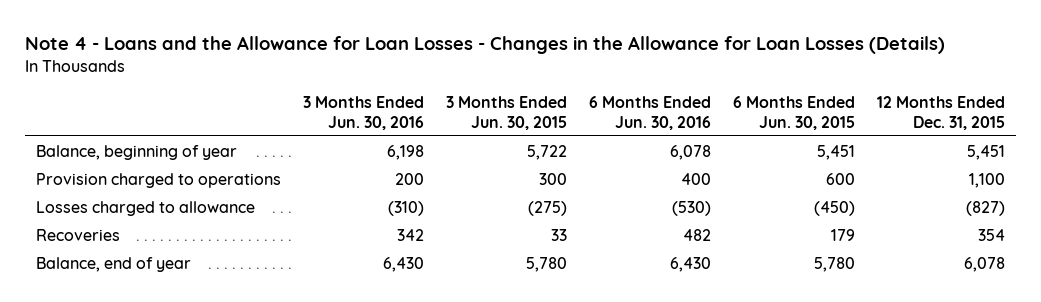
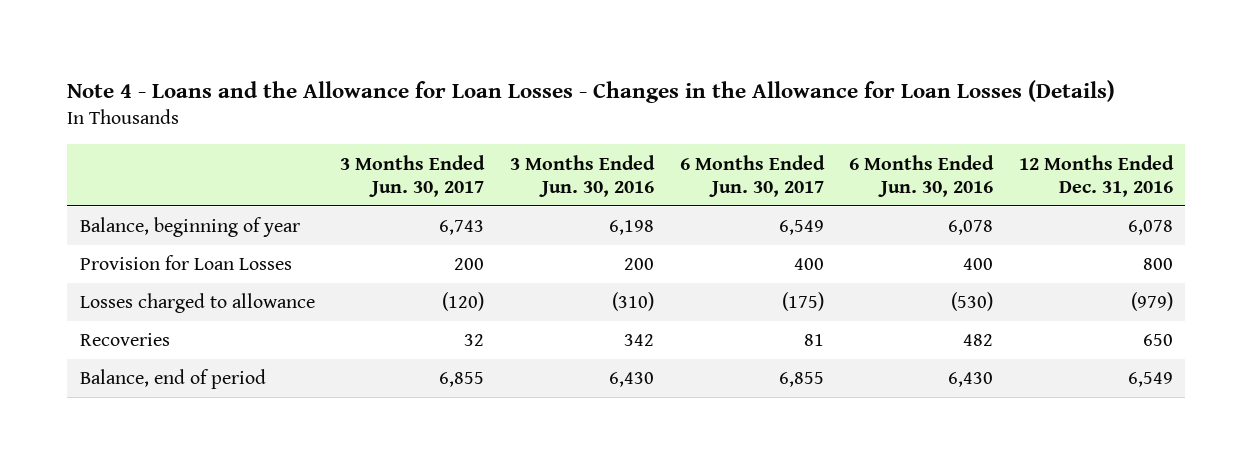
[446,95,568,130] 3 Months Ended Jun. 30, 2015 -> none
[732,95,855,130] 6 Months Ended Jun. 30, 2015 -> none
[876,95,1005,130] 12 Months Ended Dec. 31, 2015 -> none
none -> [340,154,486,197] 3 Months Ended Jun. 30, 2017
none -> [679,154,825,197] 6 Months Ended Jun. 30, 2017
none -> [1018,154,1174,197] 12 Months Ended Dec. 31, 2016
[36,172,282,188] Provision charged to operations -> [79,255,292,271] Provision for Loan Losses
[36,256,192,272] Balance, end of year -> [79,369,266,390] Balance, end of period

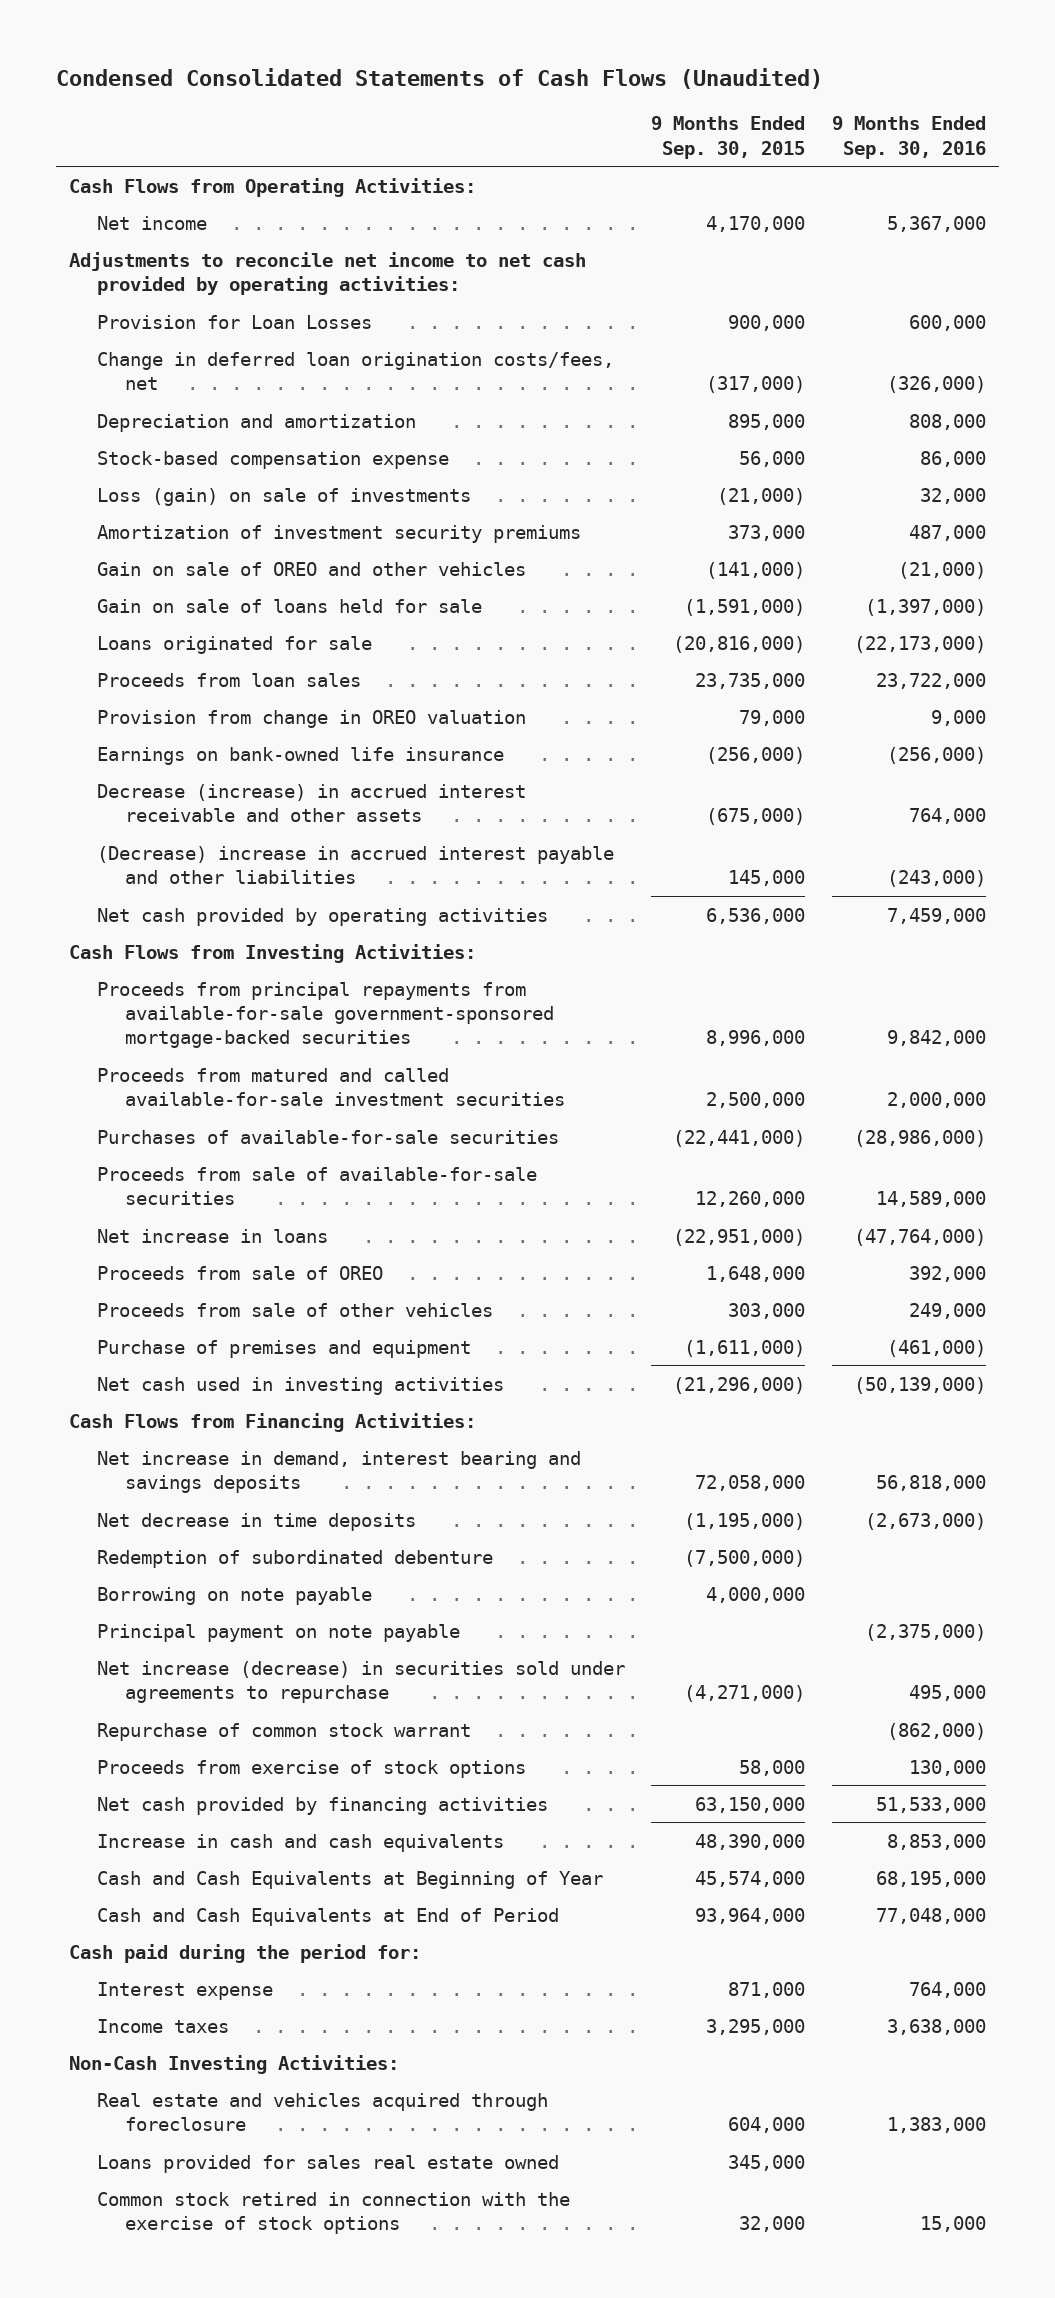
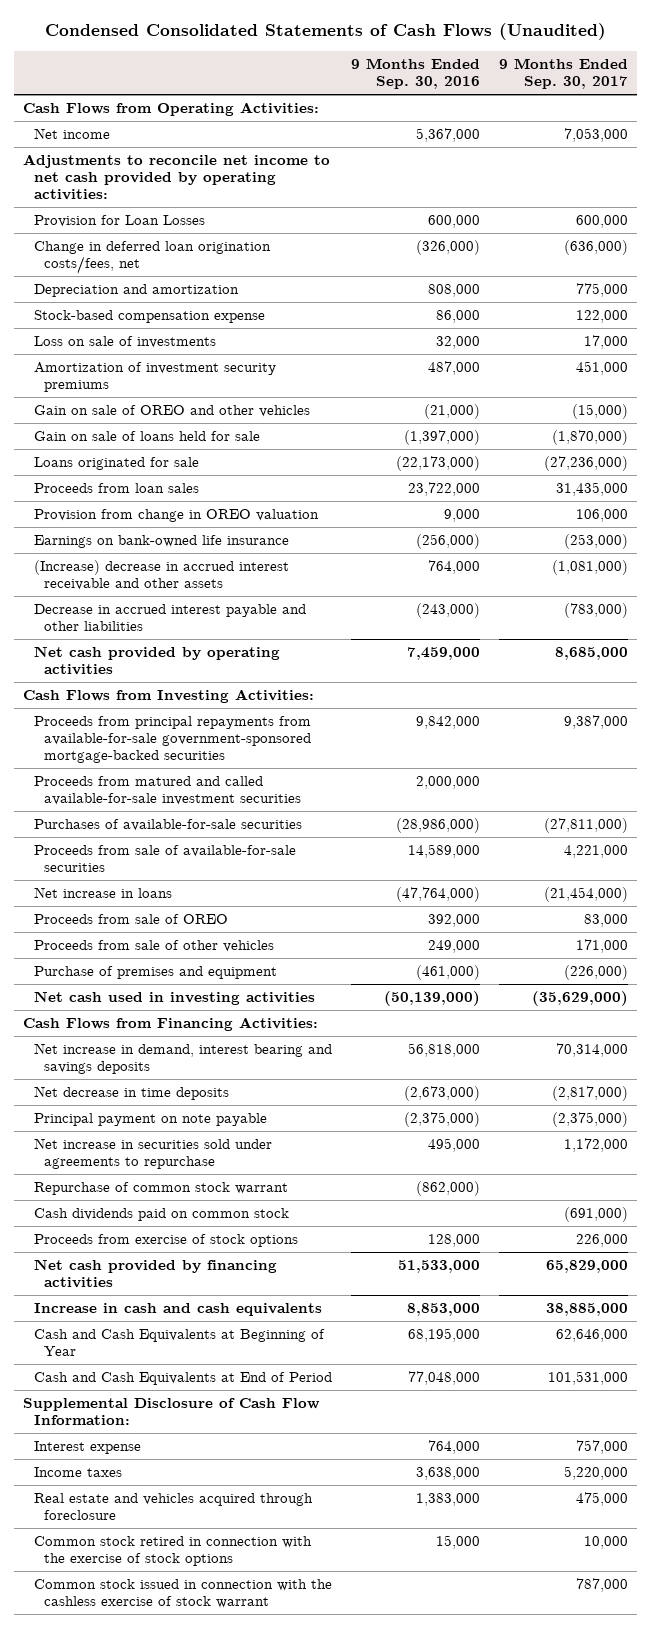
[651,116,806,159] 9 Months Ended Sep. 30, 2015 -> none
none -> [498,58,628,90] 9 Months Ended Sep. 30, 2017
[96,487,471,506] Loss (gain) on sale of investments -> [33,336,216,349] Loss on sale of investments
[96,783,526,822] Decrease (increase) in accrued interest receivable and other assets -> [33,560,289,591] (Increase) decrease in accrued interest receivable and other assets
[96,845,614,884] (Decrease) increase in accrued interest payable and other liabilities -> [33,604,306,632] Decrease in accrued interest payable and other liabilities
[96,1549,493,1568] Redemption of subordinated debenture -> none
[96,1586,372,1605] Borrowing on note payable -> none
[96,1660,625,1703] Net increase (decrease) in securities sold under agreements to repurchase -> [33,1138,272,1170] Net increase in securities sold under agreements to repurchase
none -> [33,1208,289,1222] Cash dividends paid on common stock
[908,1759,986,1776] 130,000 -> [427,1234,480,1248] 128,000
[68,1943,421,1963] Cash paid during the period for: -> none
none -> [23,1398,321,1426] Supplemental Disclosure of Cash Flow Information:
[68,2054,399,2074] Non-Cash Investing Activities: -> none
[96,2154,559,2173] Loans provided for sales real estate owned -> none
none -> [33,1579,332,1609] Common stock issued in connection with the cashless exercise of stock warrant

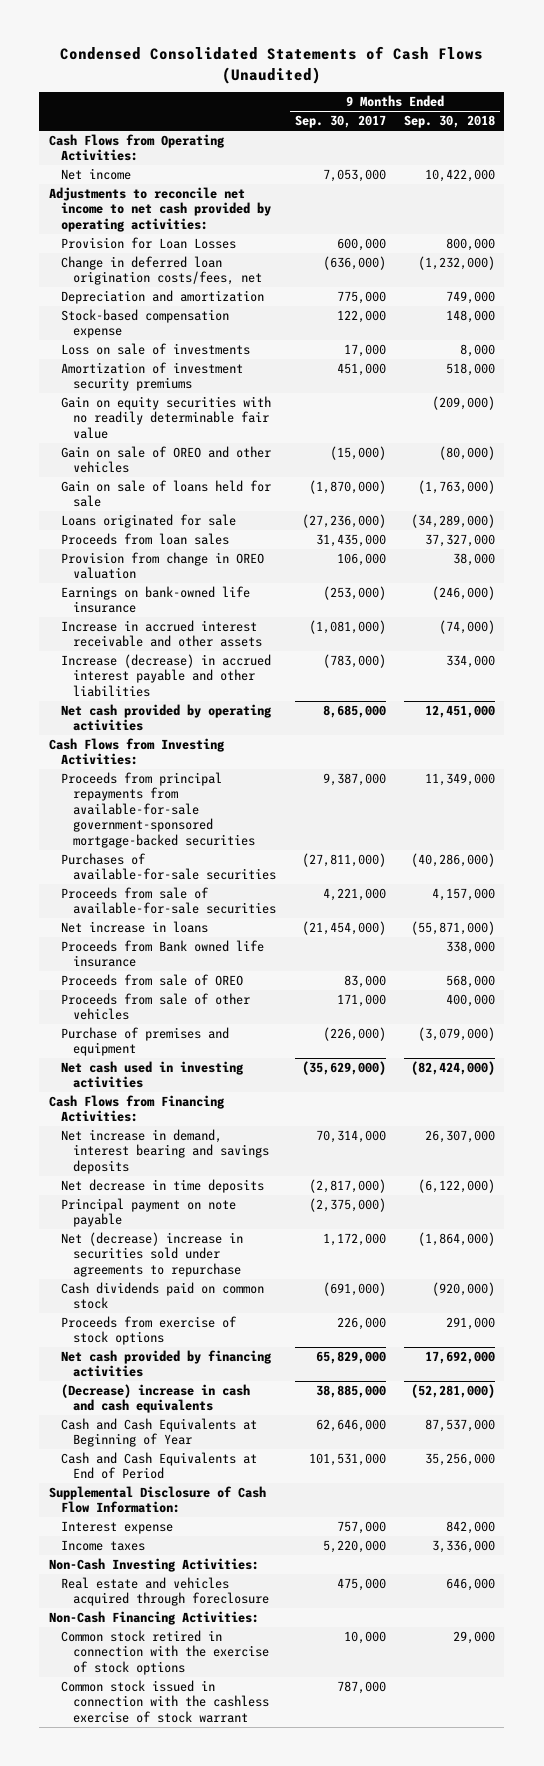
[350,58,480,90] 9 Months Ended Sep. 30, 2016 -> none
none -> [404,115,496,129] Sep. 30, 2018
none -> [60,395,271,439] Gain on equity securities with no readily determinable fair value
[33,560,289,591] (Increase) decrease in accrued interest receivable and other assets -> [60,619,263,648] Increase in accrued interest receivable and other assets
[33,604,306,632] Decrease in accrued interest payable and other liabilities -> [60,653,271,697] Increase (decrease) in accrued interest payable and other liabilities
[33,776,301,806] Proceeds from matured and called available-for-sale investment securities -> none
none -> [60,939,264,968] Proceeds from Bank owned life insurance
[33,1182,288,1196] Repurchase of common stock warrant -> none
[33,1138,272,1170] Net increase in securities sold under agreements to repurchase -> [60,1231,243,1277] Net (decrease) increase in securities sold under agreements to repurchase
[33,1303,322,1317] Increase in cash and cash equivalents -> [60,1383,250,1414] (Decrease) increase in cash and cash equivalents
none -> [48,1557,259,1572] Non-Cash Investing Activities:
none -> [48,1610,259,1625] Non-Cash Financing Activities:

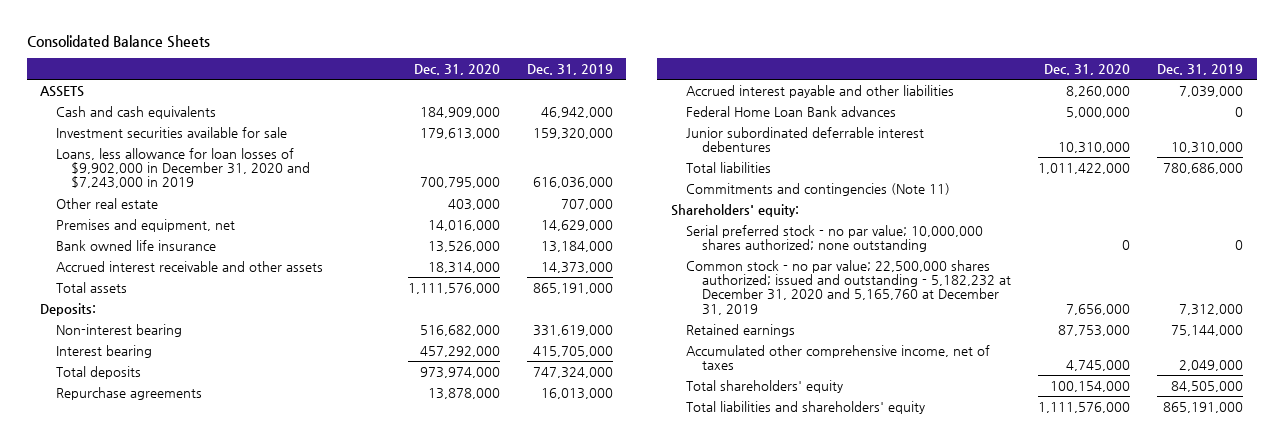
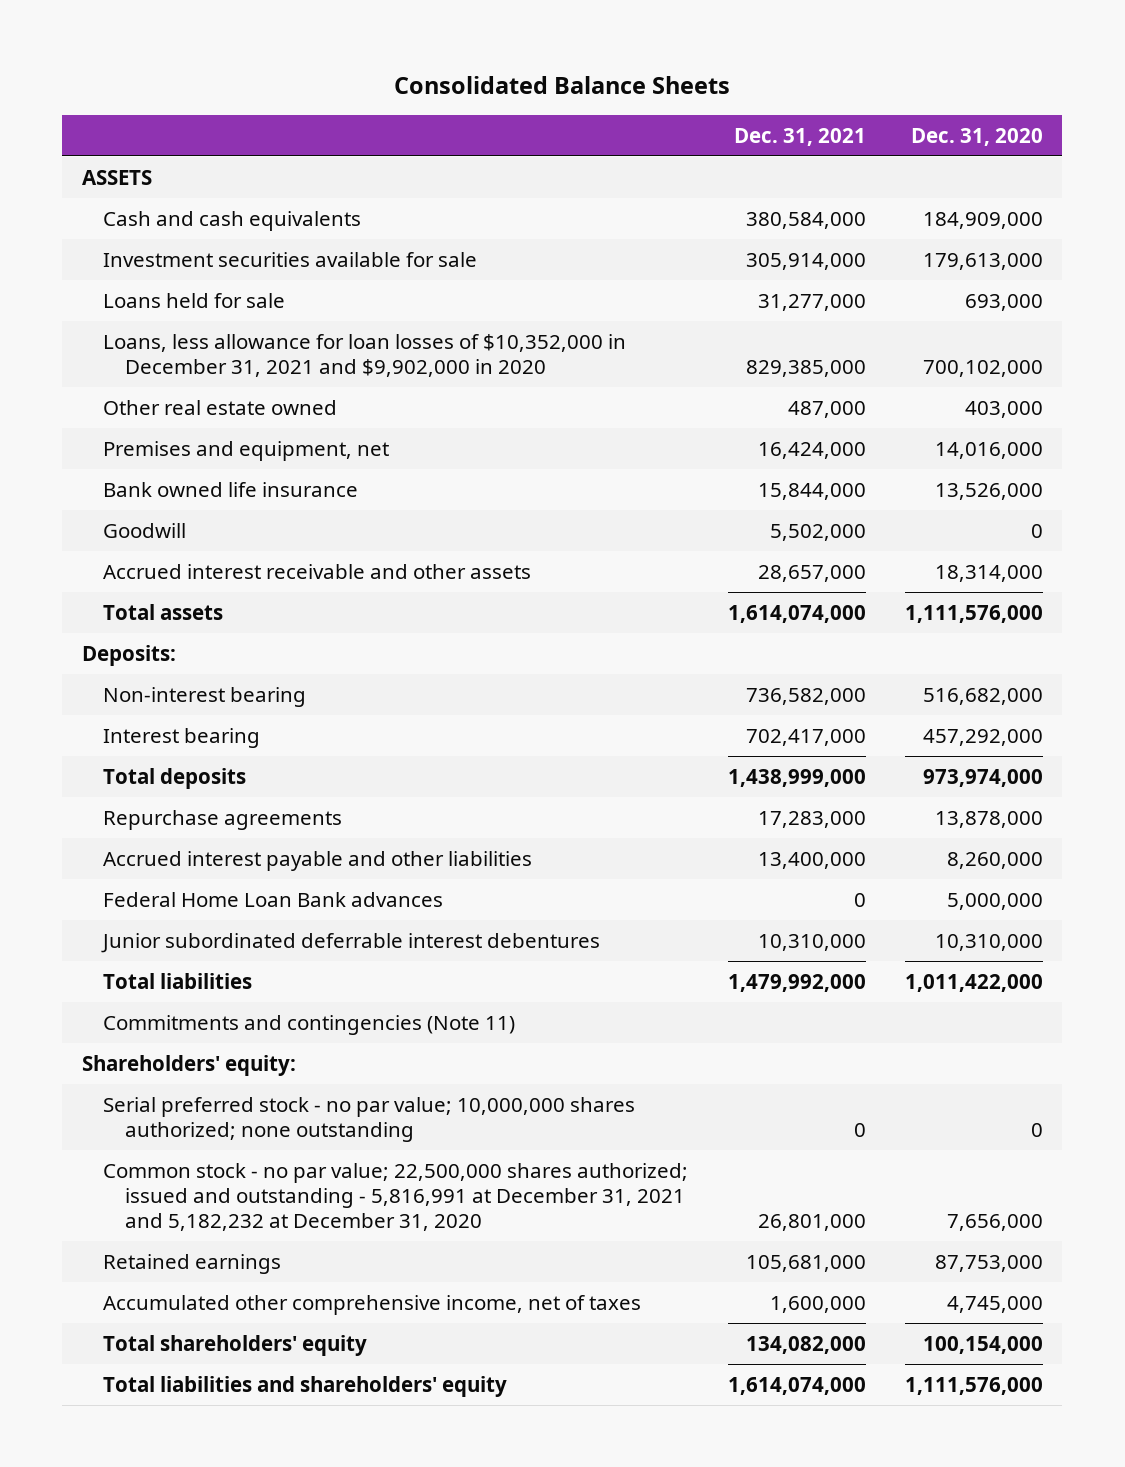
[526,64,613,76] Dec. 31, 2019 -> none
none -> [733,127,866,146] Dec. 31, 2021
none -> [103,292,286,308] Loans held for sale
[55,147,311,189] Loans, less allowance for loan losses of $9,902,000 in December 31, 2020 and $7,243,000 in 2019 -> [103,333,627,378] Loans, less allowance for loan losses of $10,352,000 in December 31, 2021 and $9,902,000 in 2020
[419,177,500,189] 700,795,000 -> [922,360,1043,378] 700,102,000
[55,197,158,209] Other real estate -> [103,399,338,415] Other real estate owned
none -> [103,522,187,538] Goodwill
[686,259,1011,315] Common stock - no par value; 22,500,000 shares authorized; issued and outstanding - 5,182,232 at December 31, 2020 and 5,165,760 at December 31, 2019 -> [103,1162,689,1232] Common stock - no par value; 22,500,000 shares authorized; issued and outstanding - 5,816,991 at December 31, 2021 and 5,182,232 at December 31, 2020

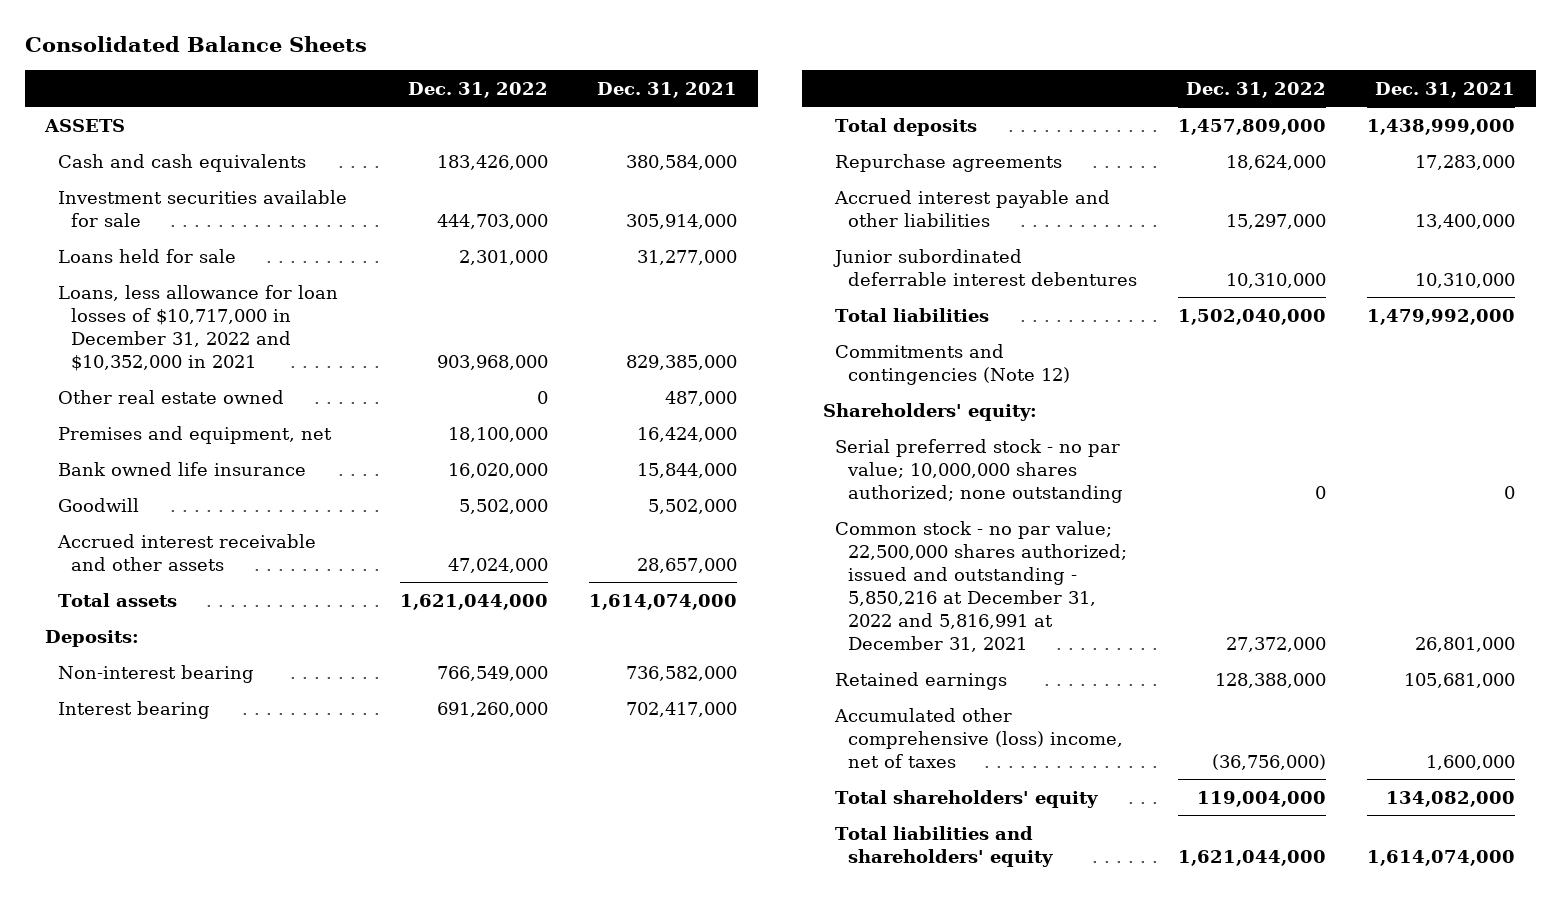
[910,127,1043,146] Dec. 31, 2020 -> none
none -> [408,81,549,98] Dec. 31, 2022
[103,333,627,378] Loans, less allowance for loan losses of $10,352,000 in December 31, 2021 and $9,902,000 in 2020 -> [57,284,338,371] Loans, less allowance for loan losses of $10,717,000 in December 31, 2022 and $10,352,000 in 2021
[103,891,444,907] Federal Home Loan Bank advances -> none
[103,1014,516,1035] Commitments and contingencies (Note 11) -> [835,343,1071,385] Commitments and contingencies (Note 12)
[103,1162,689,1232] Common stock - no par value; 22,500,000 shares authorized; issued and outstanding - 5,816,991 at December 31, 2021 and 5,182,232 at December 31, 2020 -> [835,520,1128,652] Common stock - no par value; 22,500,000 shares authorized; issued and outstanding - 5,850,216 at December 31, 2022 and 5,816,991 at December 31, 2021
[103,1294,642,1315] Accumulated other comprehensive income, net of taxes -> [834,707,1124,768] Accumulated other comprehensive (loss) income, net of taxes

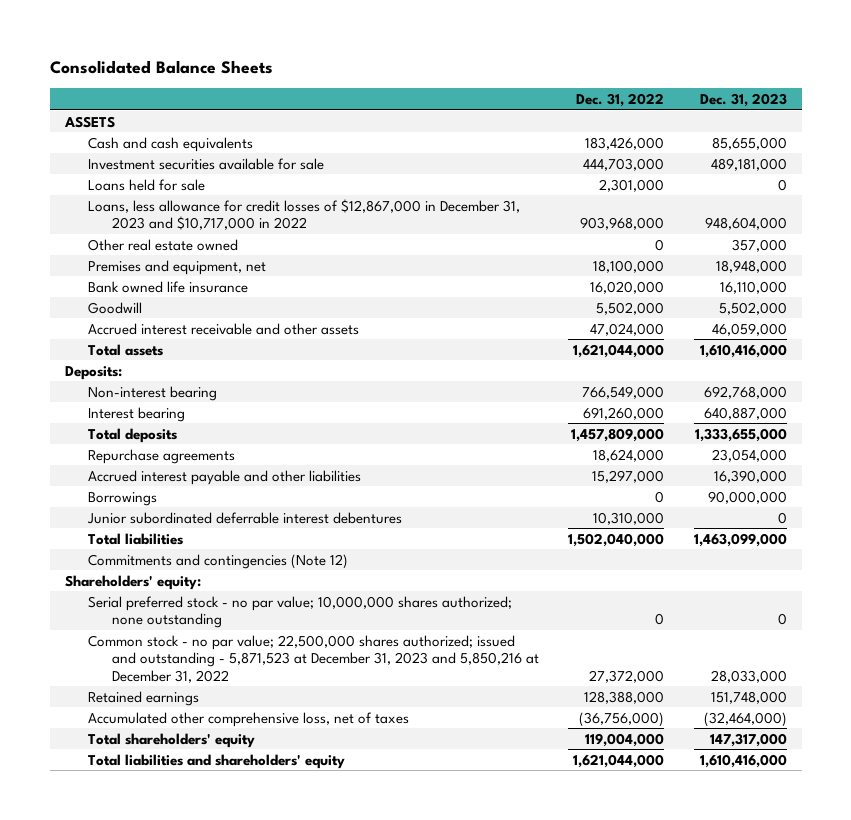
[597,81,738,98] Dec. 31, 2021 -> none
none -> [699,93,787,108] Dec. 31, 2023
[57,284,338,371] Loans, less allowance for loan losses of $10,717,000 in December 31, 2022 and $10,352,000 in 2021 -> [88,198,521,231] Loans, less allowance for credit losses of $12,867,000 in December 31, 2023 and $10,717,000 in 2022
none -> [88,491,158,506] Borrowings
[835,520,1128,652] Common stock - no par value; 22,500,000 shares authorized; issued and outstanding - 5,850,216 at December 31, 2022 and 5,816,991 at December 31, 2021 -> [88,634,540,683] Common stock - no par value; 22,500,000 shares authorized; issued and outstanding - 5,871,523 at December 31, 2023 and 5,850,216 at December 31, 2022
[834,707,1124,768] Accumulated other comprehensive (loss) income, net of taxes -> [88,711,410,727] Accumulated other comprehensive loss, net of taxes

